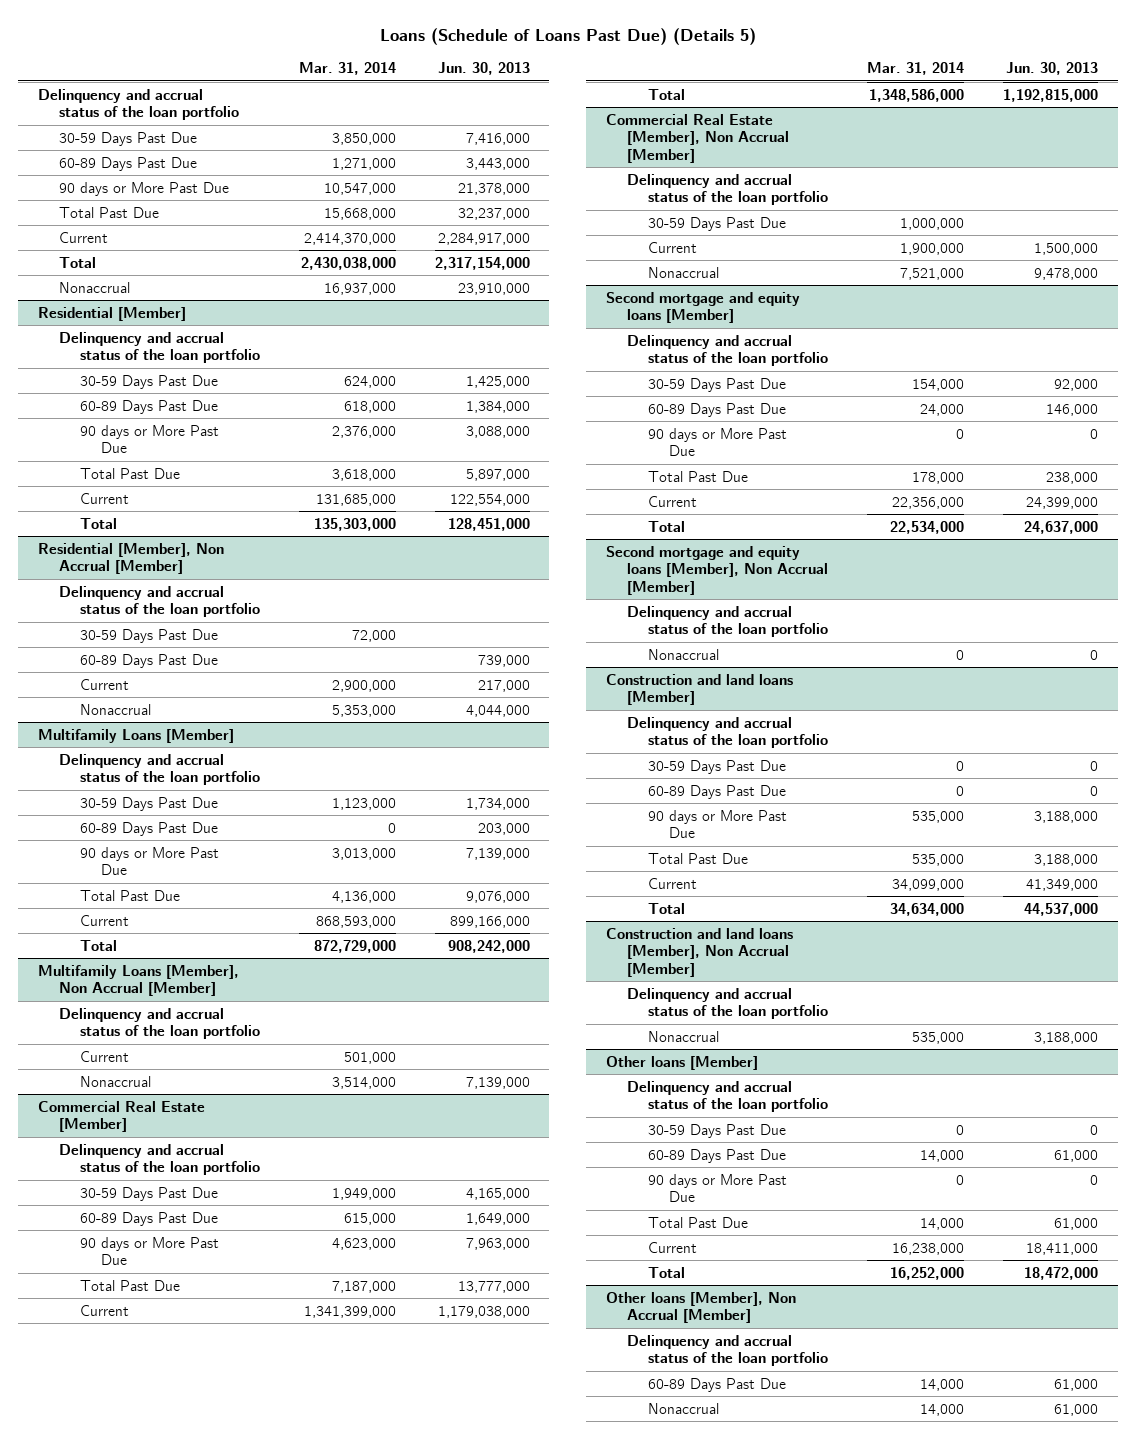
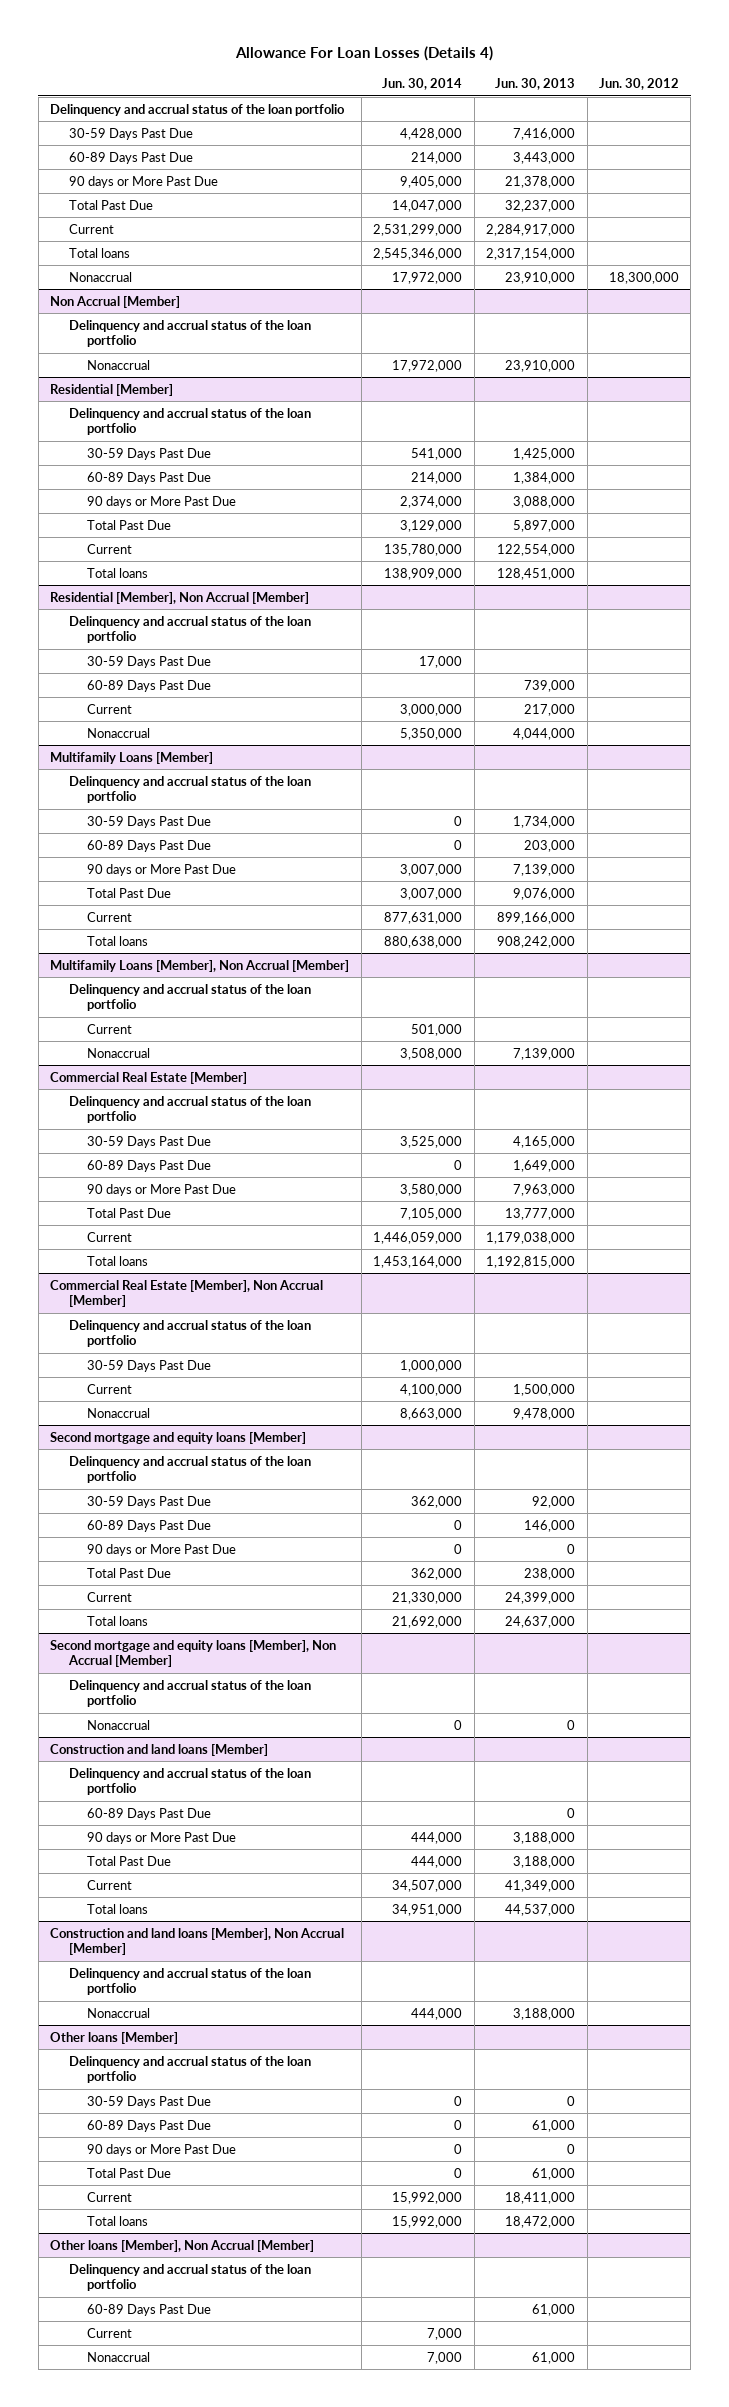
[379,27,756,45] Loans (Schedule of Loans Past Due) (Details 5) -> [234,46,493,62] Allowance For Loan Losses (Details 4)
[298,62,396,76] Mar. 31, 2014 -> none
none -> [382,78,463,91] Jun. 30, 2014
none -> [598,78,679,91] Jun. 30, 2012
[58,256,96,268] Total -> [68,247,130,258] Total loans
none -> [50,295,181,308] Non Accrual [Member]
none -> [68,319,311,348] Delinquency and accrual status of the loan portfolio
none -> [86,359,150,370] Nonaccrual
[79,517,117,529] Total -> [86,567,148,578] Total loans
[79,939,117,951] Total -> [86,935,148,946] Total loans
[647,88,685,100] Total -> [86,1255,148,1266] Total loans
[647,520,685,532] Total -> [86,1615,148,1626] Total loans
[647,759,786,774] 30-59 Days Past Due -> none
[647,902,685,914] Total -> [86,1903,148,1914] Total loans
[647,1266,685,1278] Total -> [86,2215,148,2226] Total loans
none -> [86,2327,132,2338] Current

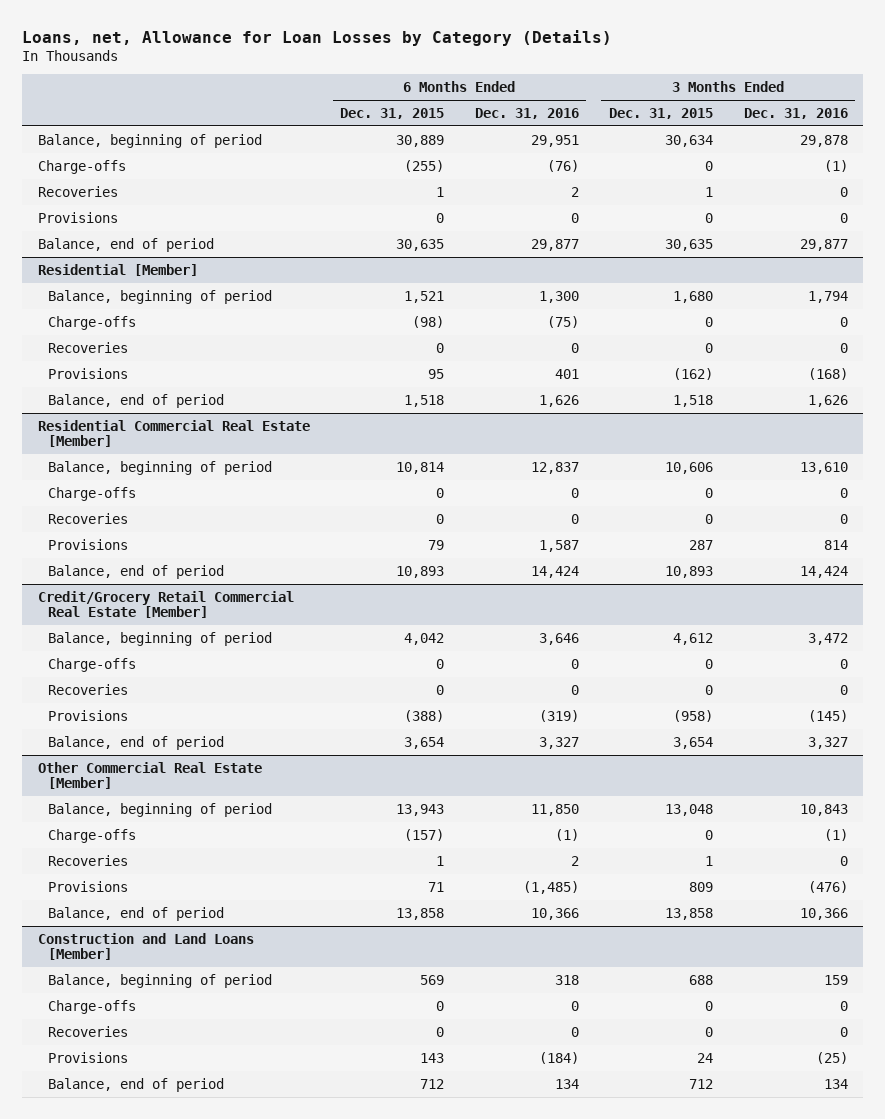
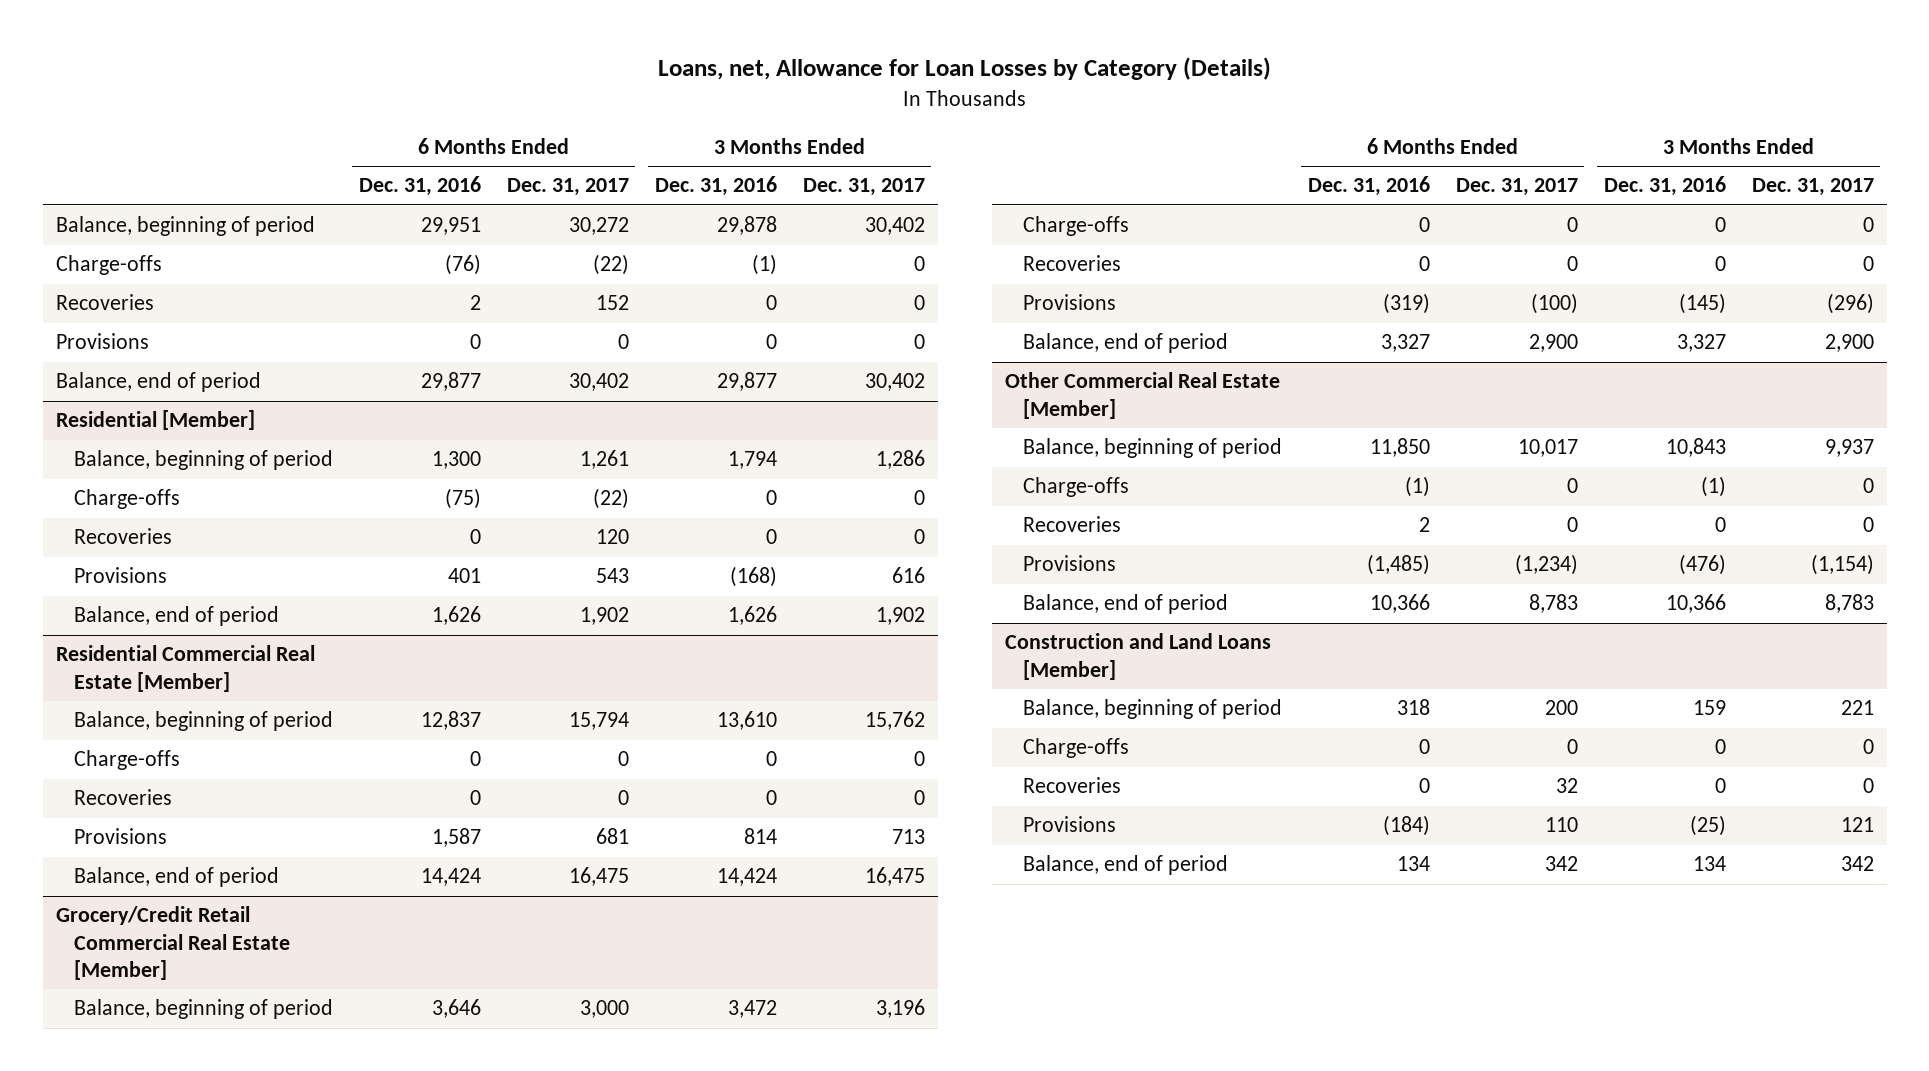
[340,107,445,119] Dec. 31, 2015 -> none
[609,107,714,119] Dec. 31, 2015 -> none
none -> [506,178,629,197] Dec. 31, 2017
none -> [802,178,925,197] Dec. 31, 2017
[37,590,294,619] Credit/Grocery Retail Commercial Real Estate [Member] -> [55,906,290,981] Grocery/Credit Retail Commercial Real Estate [Member]

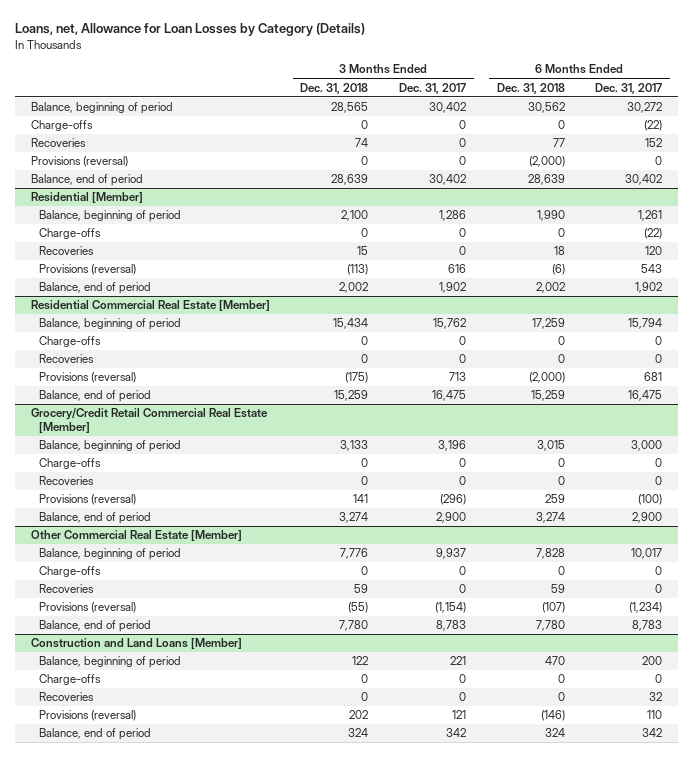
[358,176,481,197] Dec. 31, 2016 -> none
[654,176,777,197] Dec. 31, 2016 -> none
none -> [300,82,369,94] Dec. 31, 2018
none -> [496,82,565,94] Dec. 31, 2018
[55,333,149,350] Provisions -> [30,156,128,168] Provisions (reversal)
[73,567,167,584] Provisions -> [38,264,136,276] Provisions (reversal)
[73,828,167,845] Provisions -> [38,372,136,384] Provisions (reversal)
[1022,294,1116,311] Provisions -> [38,494,136,506] Provisions (reversal)
[1022,555,1116,572] Provisions -> [38,602,136,614] Provisions (reversal)
[1022,816,1116,833] Provisions -> [38,710,136,722] Provisions (reversal)

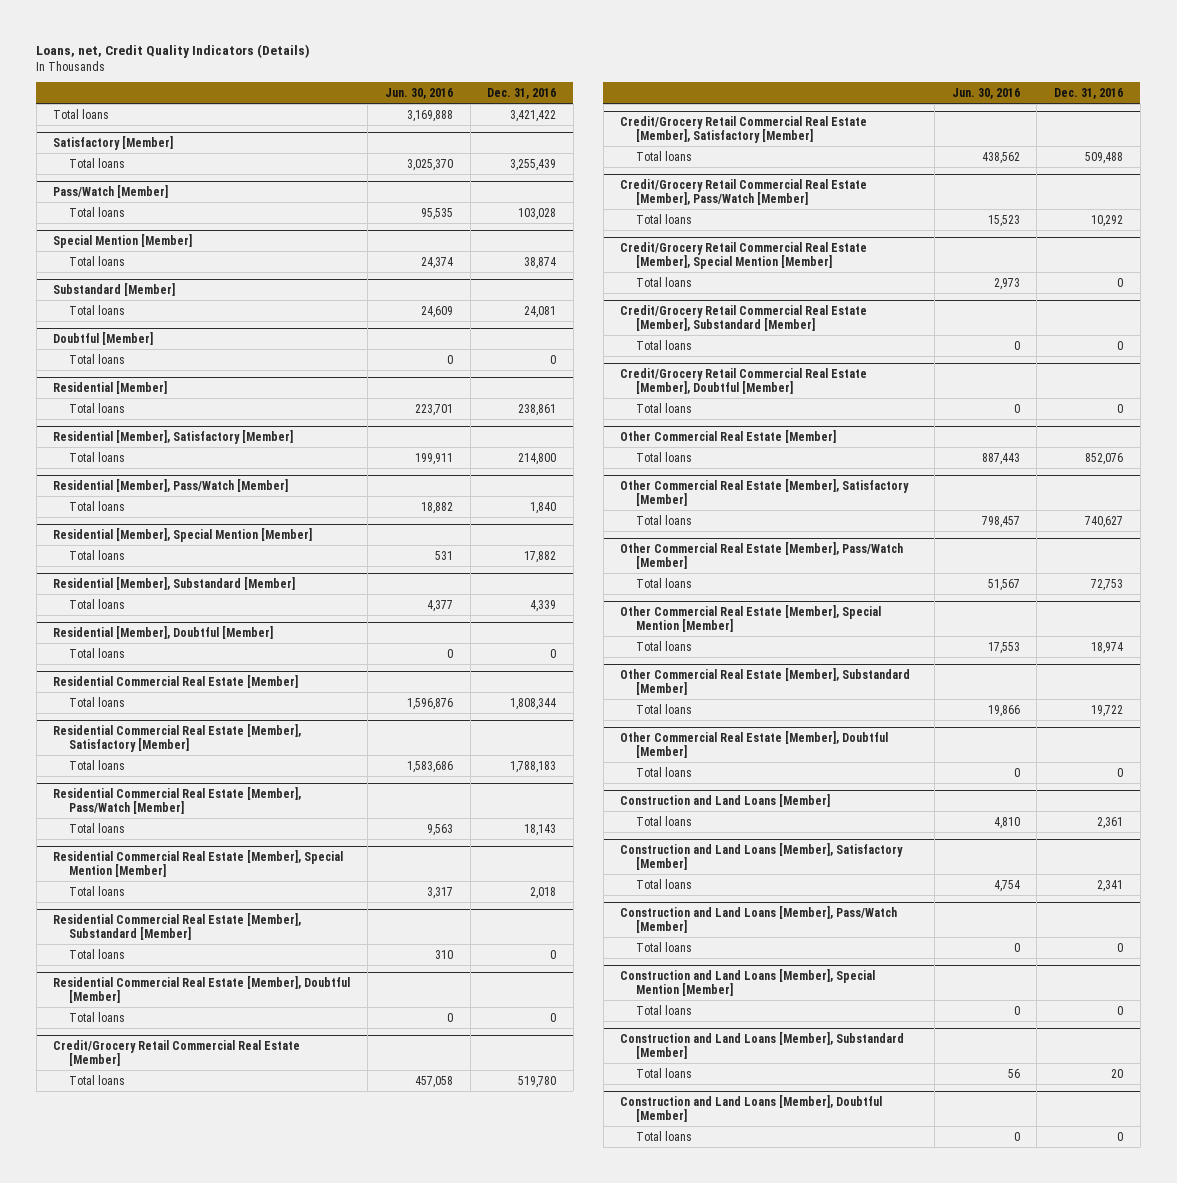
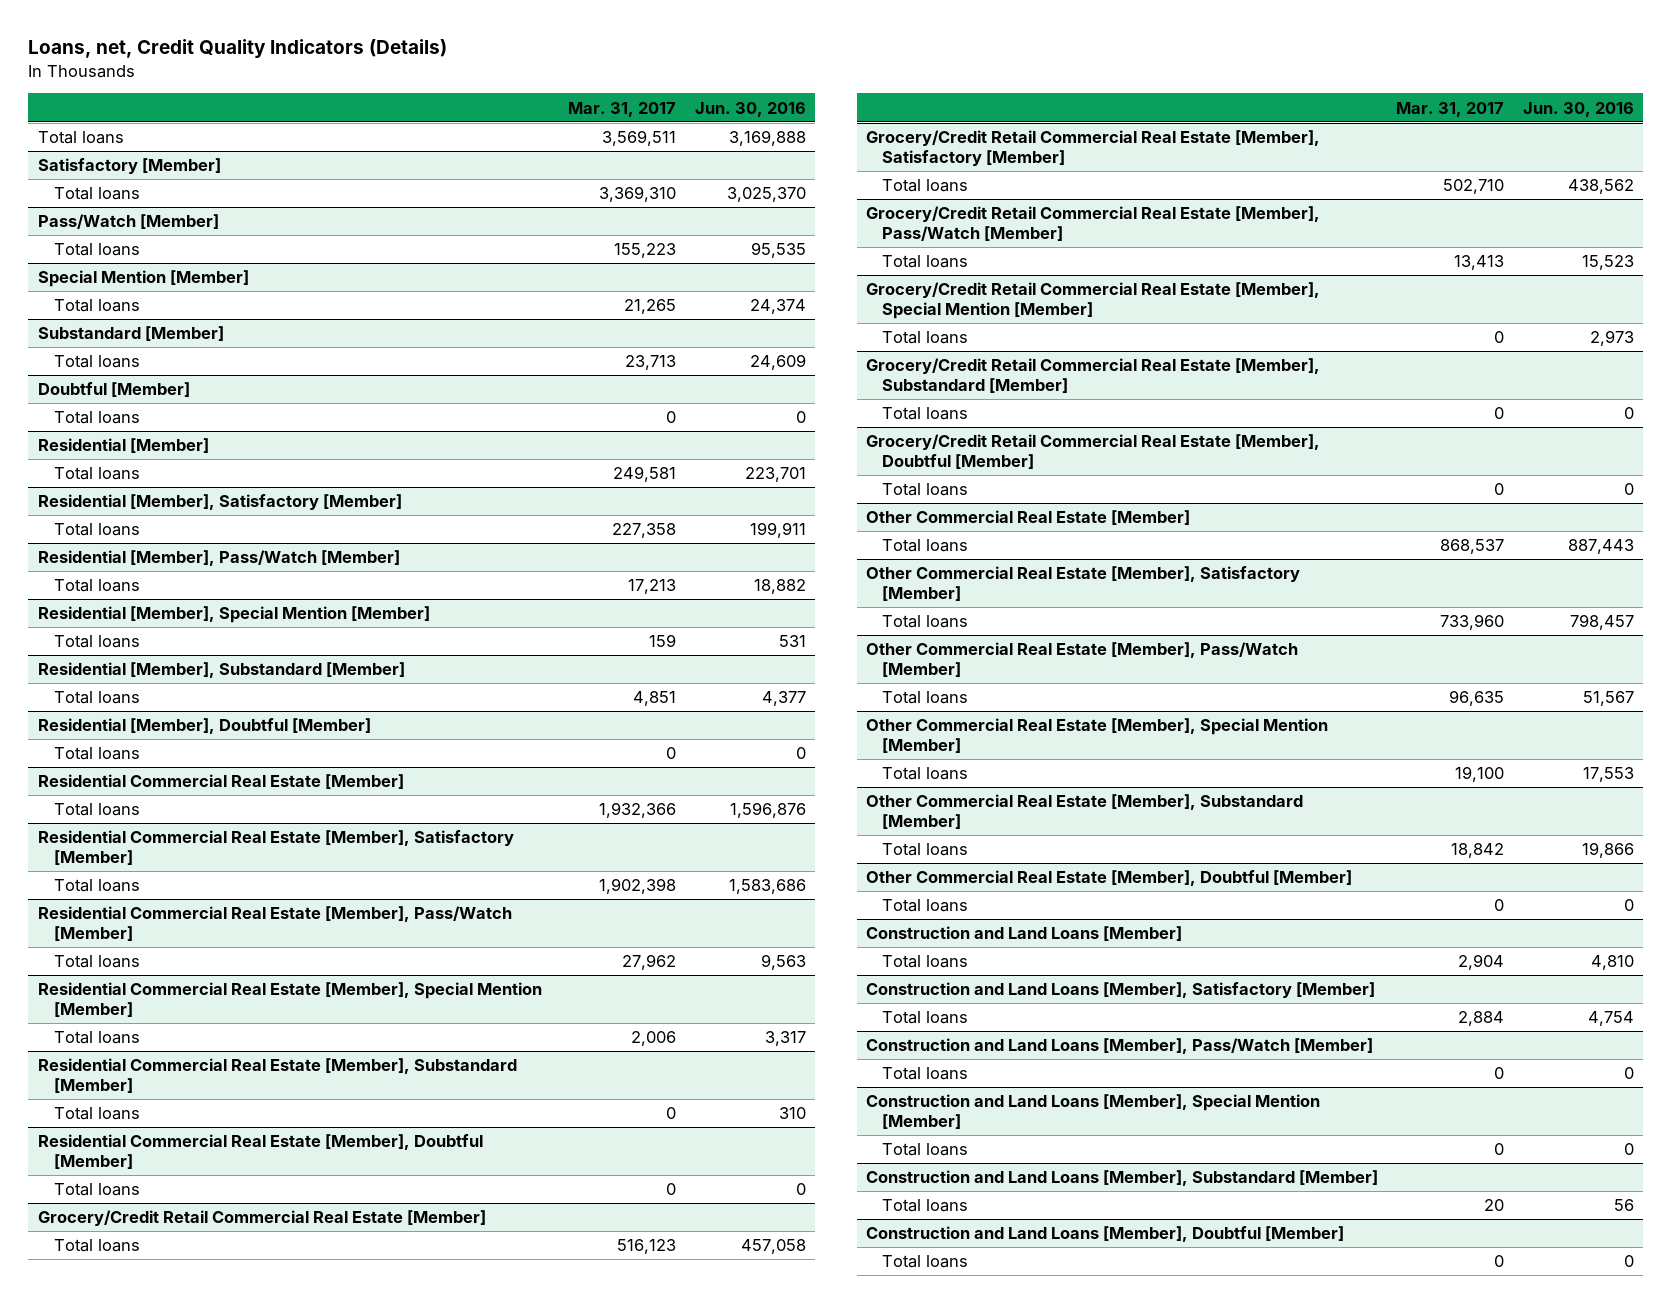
[487,87,557,99] Dec. 31, 2016 -> none
none -> [568,101,677,117] Mar. 31, 2017
[53,1039,301,1067] Credit/Grocery Retail Commercial Real Estate [Member] -> [37,1210,486,1227] Grocery/Credit Retail Commercial Real Estate [Member]
[620,115,868,144] Credit/Grocery Retail Commercial Real Estate [Member], Satisfactory [Member] -> [865,130,1320,167] Grocery/Credit Retail Commercial Real Estate [Member], Satisfactory [Member]
[620,178,868,206] Credit/Grocery Retail Commercial Real Estate [Member], Pass/Watch [Member] -> [865,206,1320,242] Grocery/Credit Retail Commercial Real Estate [Member], Pass/Watch [Member]
[620,241,868,270] Credit/Grocery Retail Commercial Real Estate [Member], Special Mention [Member] -> [865,282,1320,320] Grocery/Credit Retail Commercial Real Estate [Member], Special Mention [Member]
[620,304,868,332] Credit/Grocery Retail Commercial Real Estate [Member], Substandard [Member] -> [865,358,1320,394] Grocery/Credit Retail Commercial Real Estate [Member], Substandard [Member]
[620,367,868,395] Credit/Grocery Retail Commercial Real Estate [Member], Doubtful [Member] -> [865,434,1320,470] Grocery/Credit Retail Commercial Real Estate [Member], Doubtful [Member]

